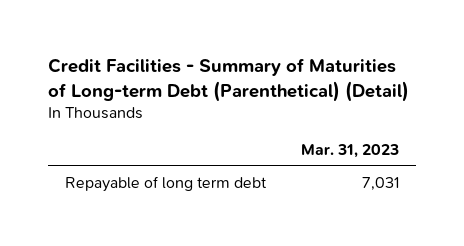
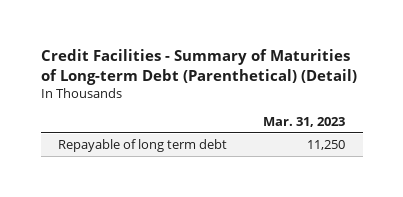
[361,176,399,191] 7,031 -> [306,140,345,151] 11,250

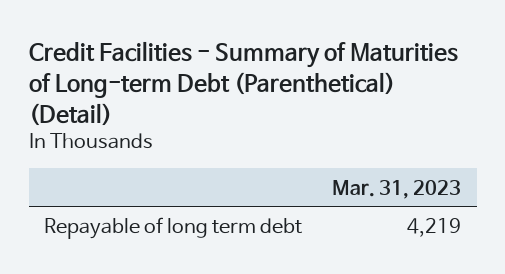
[306,140,345,151] 11,250 -> [407,218,462,238] 4,219

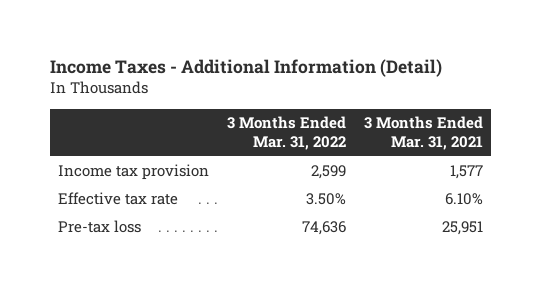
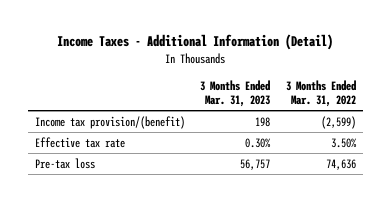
[363,115,483,151] 3 Months Ended Mar. 31, 2021 -> none
none -> [200,79,271,108] 3 Months Ended Mar. 31, 2023
[58,164,210,181] Income tax provision -> [35,115,186,129] Income tax provision/(benefit)
[311,165,347,180] 2,599 -> [320,115,356,129] (2,599)

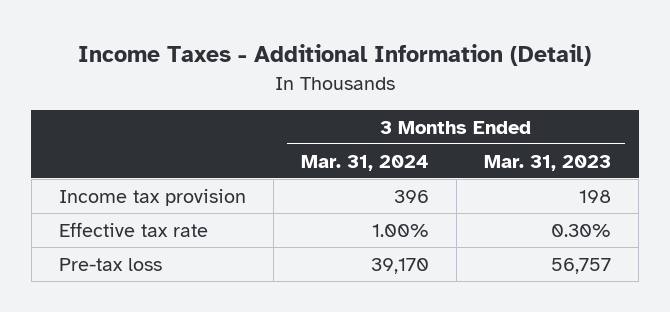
[285,79,356,108] 3 Months Ended Mar. 31, 2022 -> none
none -> [300,154,429,171] Mar. 31, 2024
[35,115,186,129] Income tax provision/(benefit) -> [58,188,246,206] Income tax provision

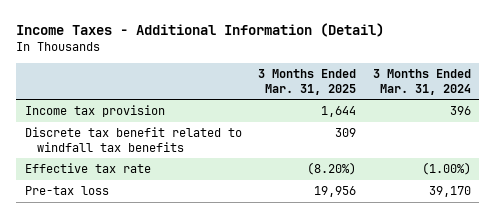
[484,154,612,171] Mar. 31, 2023 -> none
none -> [258,69,357,95] 3 Months Ended Mar. 31, 2025
none -> [24,127,242,152] Discrete tax benefit related to windfall tax benefits
[371,223,429,237] 1.00% -> [421,162,471,176] (1.00%)

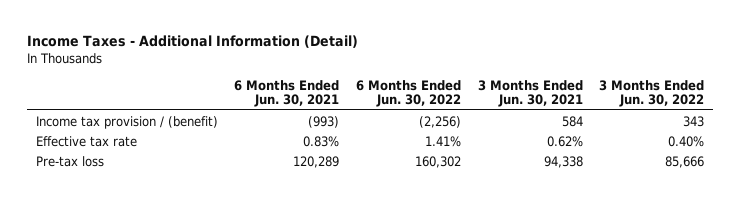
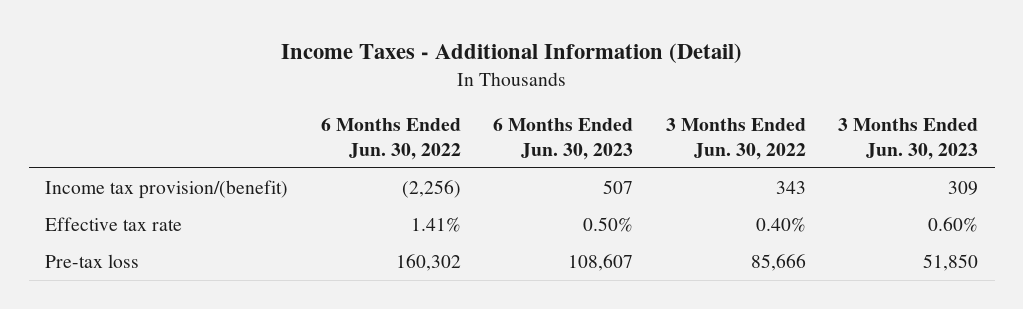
[234,79,340,108] 6 Months Ended Jun. 30, 2021 -> none
[477,79,583,108] 3 Months Ended Jun. 30, 2021 -> none
none -> [493,117,634,160] 6 Months Ended Jun. 30, 2023
none -> [838,117,979,160] 3 Months Ended Jun. 30, 2023
[35,115,218,129] Income tax provision / (benefit) -> [45,180,289,200] Income tax provision/(benefit)

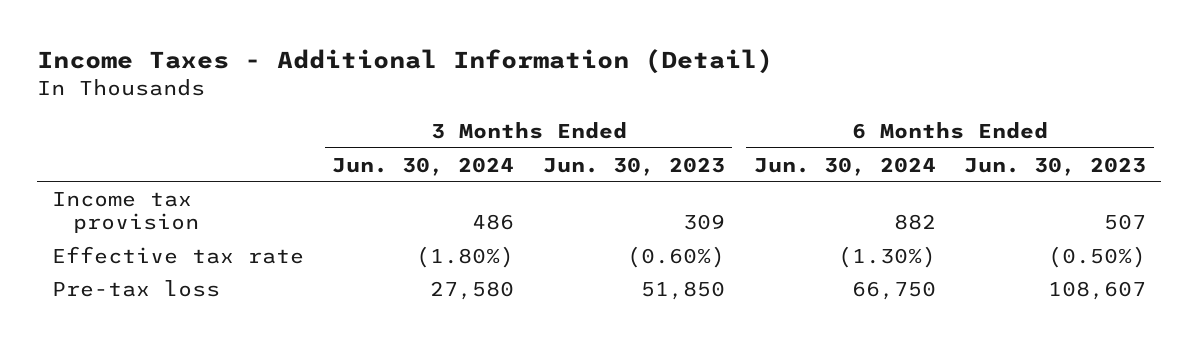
[320,117,461,160] 6 Months Ended Jun. 30, 2022 -> none
[665,117,806,160] 3 Months Ended Jun. 30, 2022 -> none
none -> [332,156,515,176] Jun. 30, 2024
none -> [753,156,936,176] Jun. 30, 2024
[45,180,289,200] Income tax provision/(benefit) -> [51,191,199,234] Income tax provision
[583,217,634,233] 0.50% -> [1048,245,1147,268] (0.50%)
[928,217,979,233] 0.60% -> [626,245,725,268] (0.60%)

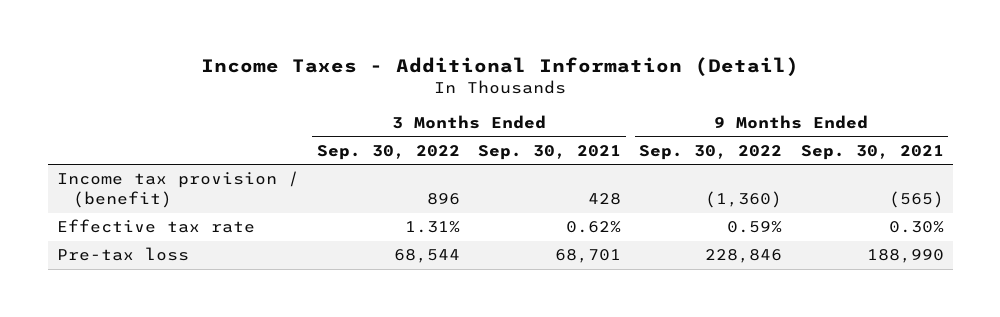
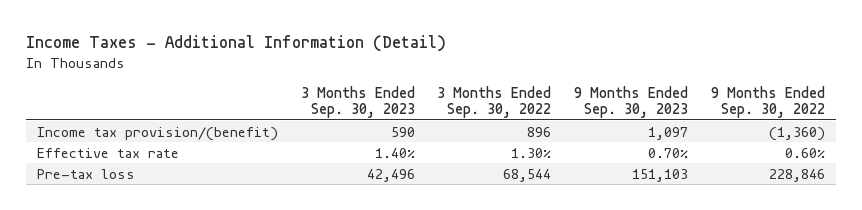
[478,144,622,160] Sep. 30, 2021 -> none
[800,144,944,160] Sep. 30, 2021 -> none
none -> [300,85,415,119] 3 Months Ended Sep. 30, 2023
none -> [574,85,689,119] 9 Months Ended Sep. 30, 2023
[56,171,299,209] Income tax provision / (benefit) -> [36,126,278,141] Income tax provision/(benefit)
[405,221,461,234] 1.31% -> [511,147,552,158] 1.30%
[727,221,783,234] 0.59% -> [785,147,826,158] 0.60%

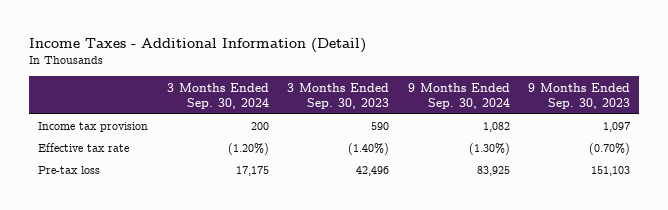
[437,85,552,119] 3 Months Ended Sep. 30, 2022 -> none
[711,85,826,119] 9 Months Ended Sep. 30, 2022 -> none
none -> [166,82,269,109] 3 Months Ended Sep. 30, 2024
none -> [407,82,510,109] 9 Months Ended Sep. 30, 2024
[36,126,278,141] Income tax provision/(benefit) -> [38,122,149,133] Income tax provision
[374,147,415,158] 1.40% -> [348,143,390,156] (1.40%)
[648,147,689,158] 0.70% -> [588,143,630,156] (0.70%)

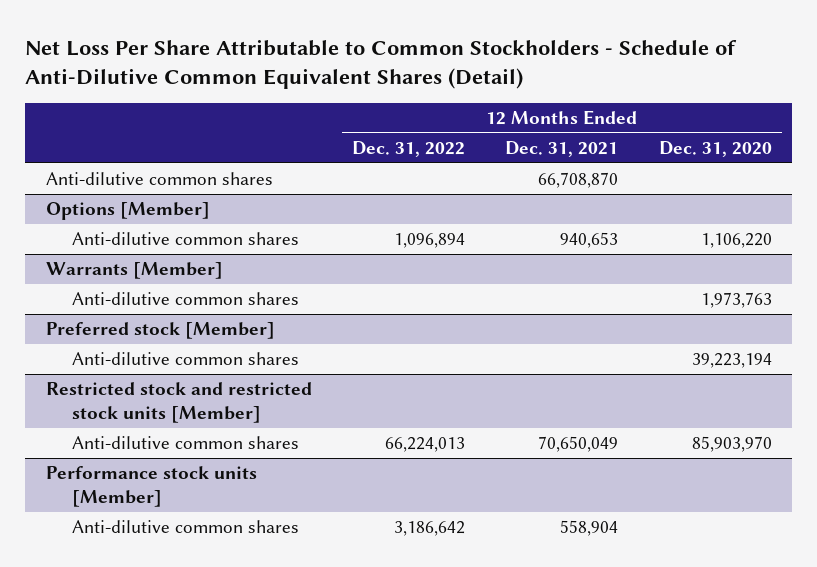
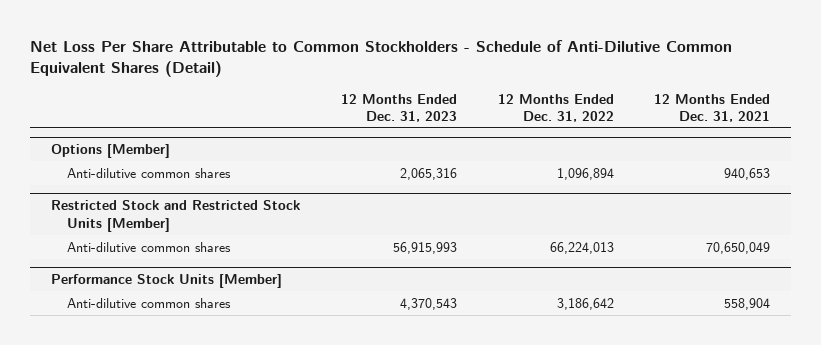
[658,140,772,157] Dec. 31, 2020 -> none
none -> [340,93,457,122] 12 Months Ended Dec. 31, 2023
[45,172,273,186] Anti-dilutive common shares -> none
[45,262,223,280] Warrants [Member] -> none
[71,292,299,306] Anti-dilutive common shares -> none
[45,322,275,340] Preferred stock [Member] -> none
[71,352,299,366] Anti-dilutive common shares -> none
[45,382,312,423] Restricted stock and restricted stock units [Member] -> [50,200,300,232] Restricted Stock and Restricted Stock Units [Member]
[45,466,257,507] Performance stock units [Member] -> [50,274,282,289] Performance Stock Units [Member]

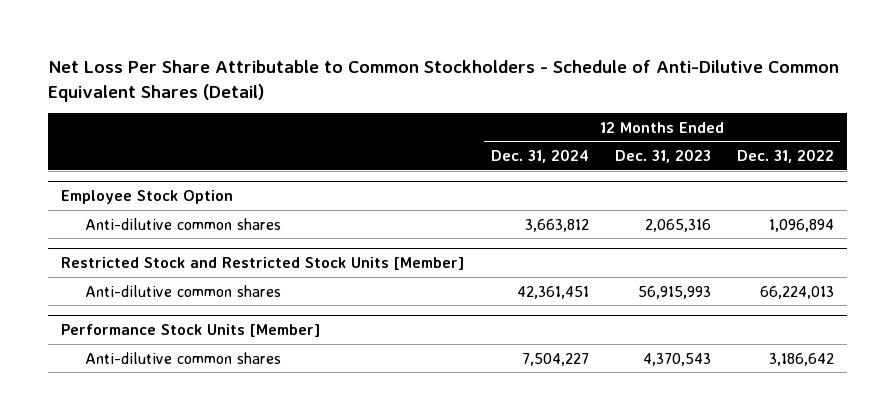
[654,93,771,122] 12 Months Ended Dec. 31, 2021 -> none
none -> [490,149,589,164] Dec. 31, 2024
[50,144,170,159] Options [Member] -> [61,189,234,204] Employee Stock Option

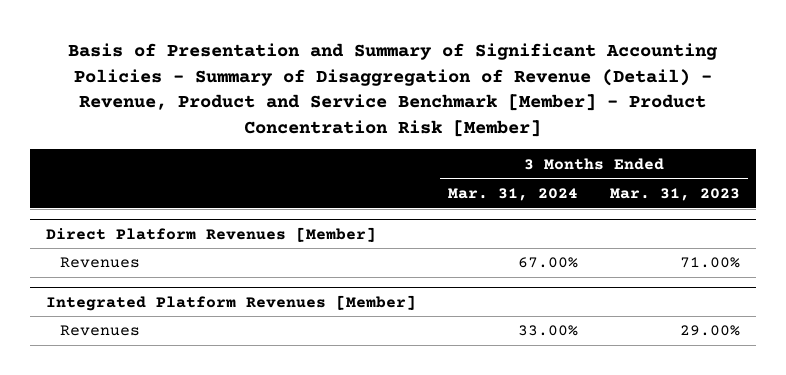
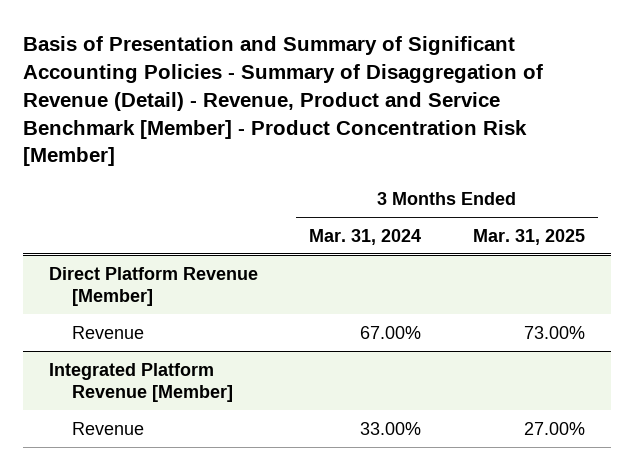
[609,187,740,201] Mar. 31, 2023 -> none
none -> [472,228,585,245] Mar. 31, 2025
[46,226,377,242] Direct Platform Revenues [Member] -> [48,266,258,306] Direct Platform Revenue [Member]
[59,257,140,269] Revenues -> [72,325,145,339] Revenue
[46,294,417,311] Integrated Platform Revenues [Member] -> [48,362,234,402] Integrated Platform Revenue [Member]
[59,325,140,337] Revenues -> [72,421,145,435] Revenue

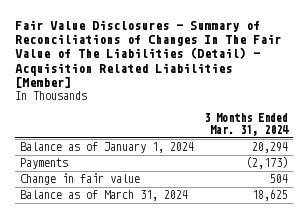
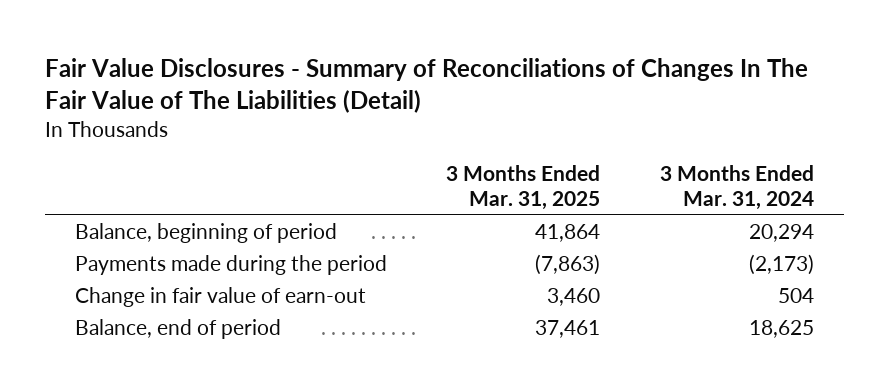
[15,19,282,89] Fair Value Disclosures - Summary of Reconciliations of Changes In The Fair Value of The Liabilities (Detail) - Acquisition Related Liabilities [Member] -> [44,57,808,114] Fair Value Disclosures - Summary of Reconciliations of Changes In The Fair Value of The Liabilities (Detail)
none -> [446,164,601,211] 3 Months Ended Mar. 31, 2025
[20,142,195,154] Balance as of January 1, 2024 -> [74,223,337,244] Balance, beginning of period
[20,158,69,170] Payments -> [74,255,387,276] Payments made during the period
[20,173,141,186] Change in fair value -> [74,287,366,308] Change in fair value of earn-out
[20,190,189,202] Balance as of March 31, 2024 -> [74,319,281,340] Balance, end of period

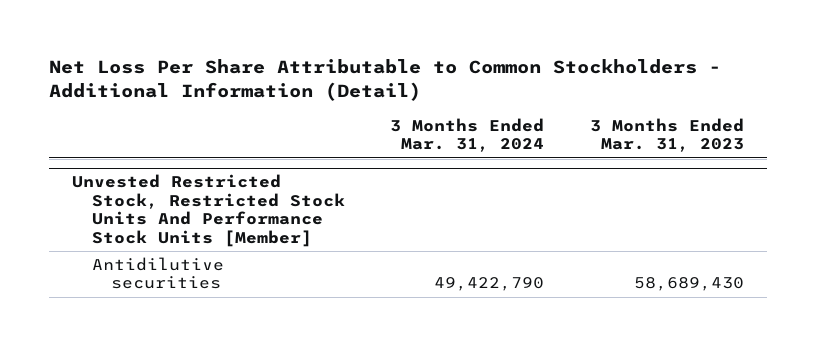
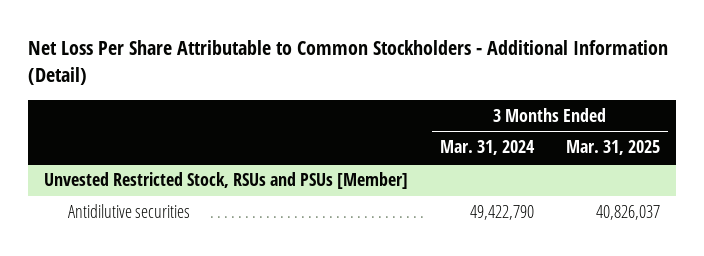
[590,117,745,153] 3 Months Ended Mar. 31, 2023 -> none
none -> [565,140,660,156] Mar. 31, 2025
[71,174,345,247] Unvested Restricted Stock, Restricted Stock Units And Performance Stock Units [Member] -> [44,171,409,189] Unvested Restricted Stock, RSUs and PSUs [Member]

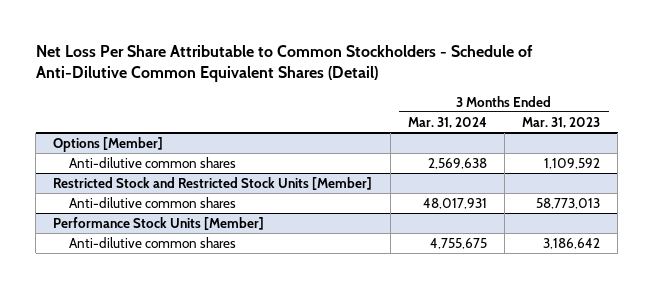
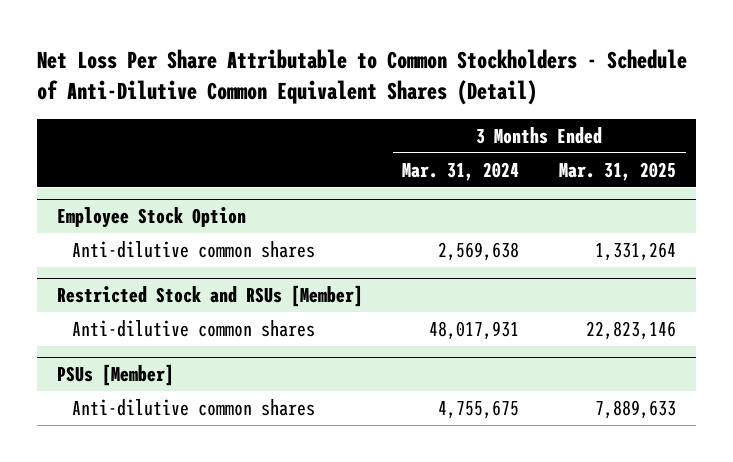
[522,116,601,128] Mar. 31, 2023 -> none
none -> [558,161,676,181] Mar. 31, 2025
[53,136,164,152] Options [Member] -> [57,207,247,229] Employee Stock Option
[53,176,373,190] Restricted Stock and Restricted Stock Units [Member] -> [57,285,364,308] Restricted Stock and RSUs [Member]
[53,216,265,230] Performance Stock Units [Member] -> [57,364,175,387] PSUs [Member]

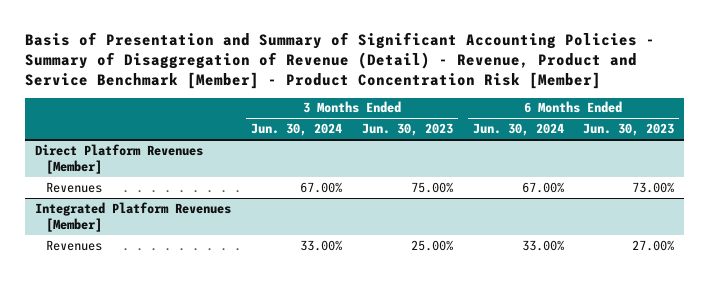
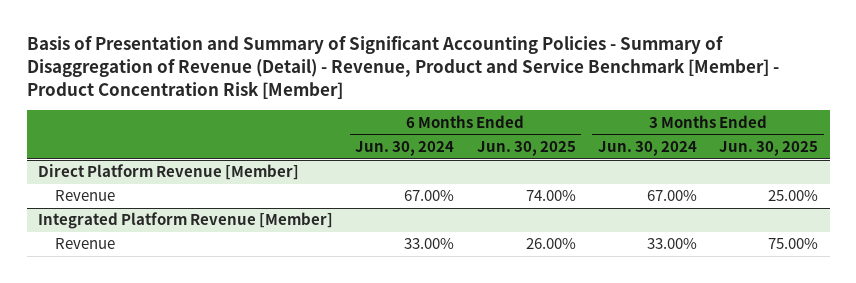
[361,123,453,137] Jun. 30, 2023 -> none
[583,123,675,137] Jun. 30, 2023 -> none
none -> [476,140,576,156] Jun. 30, 2025
none -> [719,140,819,156] Jun. 30, 2025
[34,143,203,175] Direct Platform Revenues [Member] -> [37,164,299,181] Direct Platform Revenue [Member]
[45,181,102,193] Revenues -> [55,190,116,202] Revenue
[34,201,231,233] Integrated Platform Revenues [Member] -> [37,212,333,230] Integrated Platform Revenue [Member]
[45,239,102,251] Revenues -> [55,238,116,250] Revenue

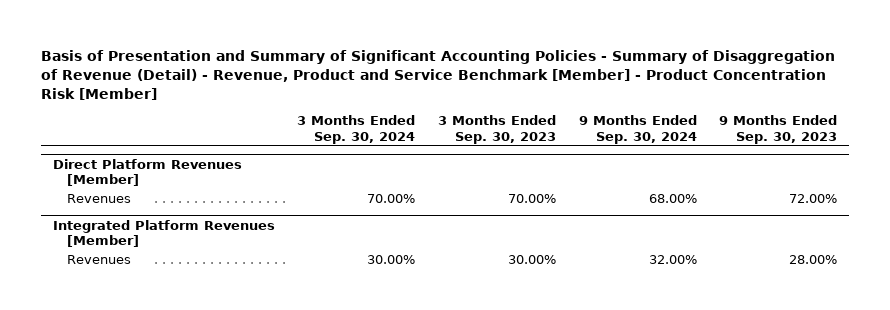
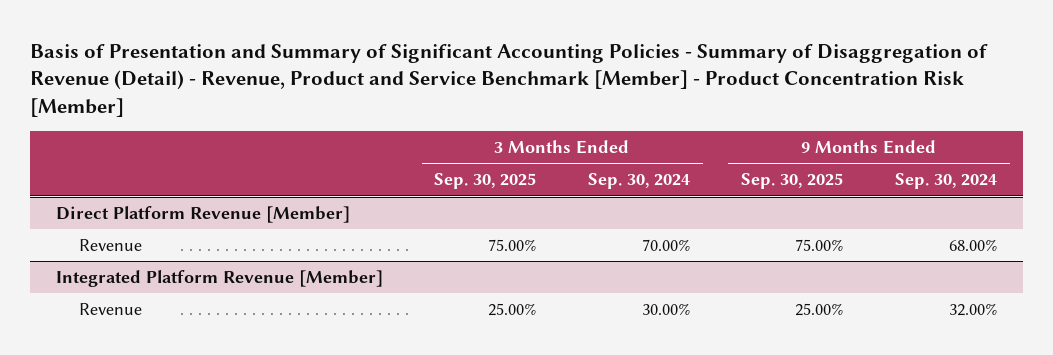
[438,115,557,144] 3 Months Ended Sep. 30, 2023 -> none
[719,115,838,144] 9 Months Ended Sep. 30, 2023 -> none
none -> [434,173,537,190] Sep. 30, 2025
none -> [741,173,844,190] Sep. 30, 2025
[52,158,242,187] Direct Platform Revenues [Member] -> [55,205,350,223] Direct Platform Revenue [Member]
[67,193,132,203] Revenues -> [78,238,142,251] Revenue
[52,219,275,248] Integrated Platform Revenues [Member] -> [55,269,383,287] Integrated Platform Revenue [Member]
[67,254,132,264] Revenues -> [78,302,142,315] Revenue

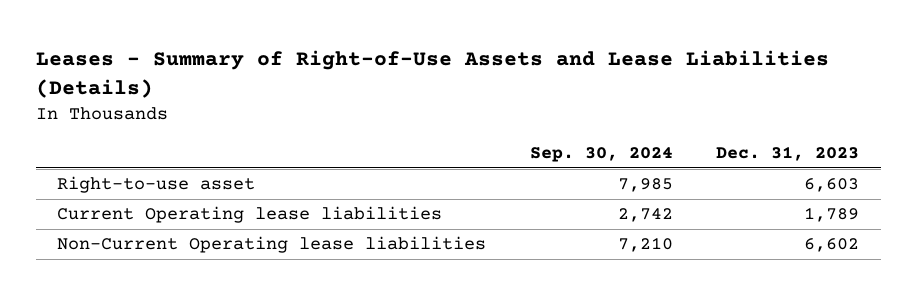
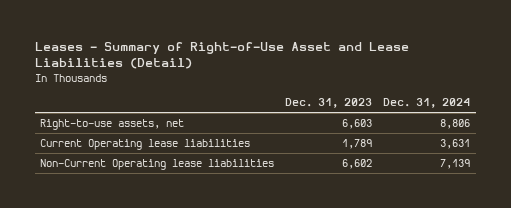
[35,49,829,98] Leases - Summary of Right-of-Use Assets and Lease Liabilities (Details) -> [34,41,409,70] Leases - Summary of Right-of-Use Asset and Lease Liabilities (Detail)
[529,147,673,163] Sep. 30, 2024 -> none
none -> [383,98,471,109] Dec. 31, 2024
[57,176,256,194] Right-to-use asset -> [40,119,185,131] Right-to-use assets, net

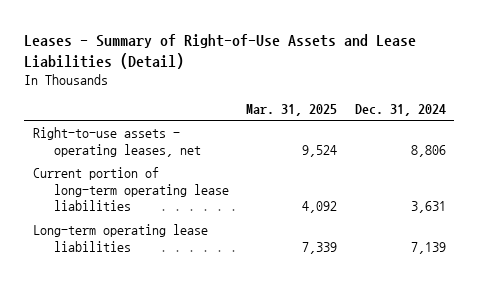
[34,41,409,70] Leases - Summary of Right-of-Use Asset and Lease Liabilities (Detail) -> [24,33,417,69] Leases - Summary of Right-of-Use Assets and Lease Liabilities (Detail)
[285,98,373,109] Dec. 31, 2023 -> none
none -> [246,103,338,116] Mar. 31, 2025
[40,119,185,131] Right-to-use assets, net -> [32,126,201,157] Right-to-use assets - operating leases, net
[40,139,251,151] Current Operating lease liabilities -> [32,166,229,212] Current portion of long-term operating lease liabilities
[40,159,275,171] Non-Current Operating lease liabilities -> [32,223,208,252] Long-term operating lease liabilities

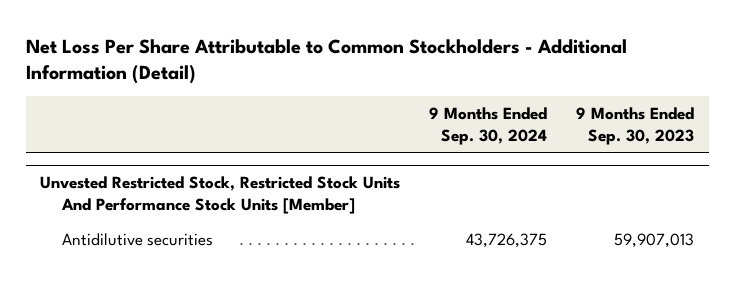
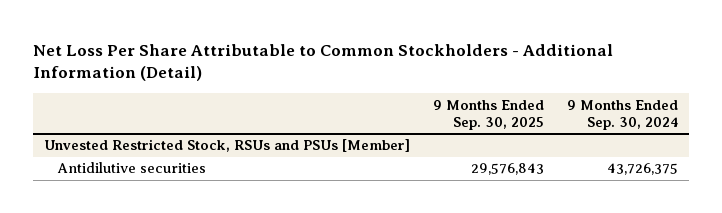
[576,107,695,146] 9 Months Ended Sep. 30, 2023 -> none
none -> [433,99,545,130] 9 Months Ended Sep. 30, 2025
[40,175,401,215] Unvested Restricted Stock, Restricted Stock Units And Performance Stock Units [Member] -> [44,139,411,153] Unvested Restricted Stock, RSUs and PSUs [Member]

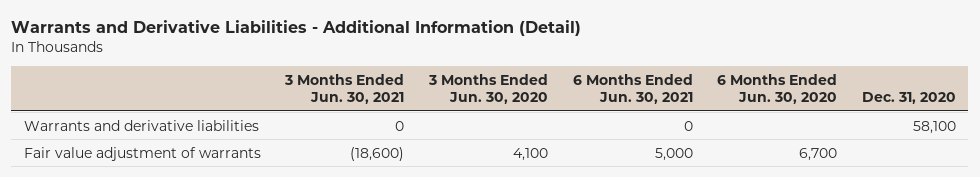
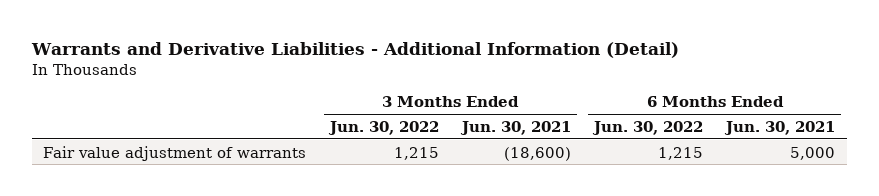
[428,74,549,104] 3 Months Ended Jun. 30, 2020 -> none
[717,74,838,104] 6 Months Ended Jun. 30, 2020 -> none
[861,91,956,104] Dec. 31, 2020 -> none
none -> [327,120,439,135] Jun. 30, 2022
none -> [592,120,704,135] Jun. 30, 2022
[23,119,259,131] Warrants and derivative liabilities -> none

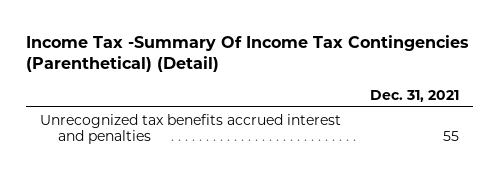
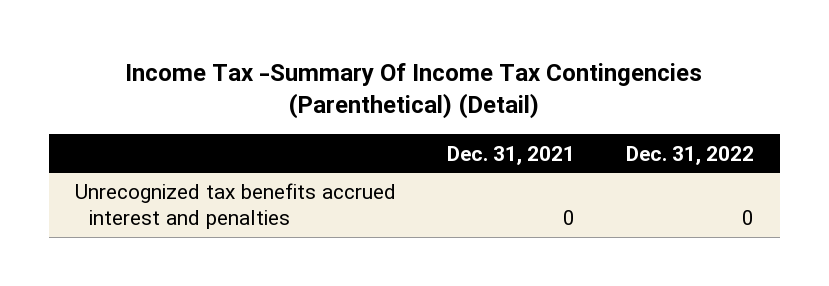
none -> [626,145,755,165] Dec. 31, 2022
[442,131,459,142] 55 -> [562,210,575,226] 0

